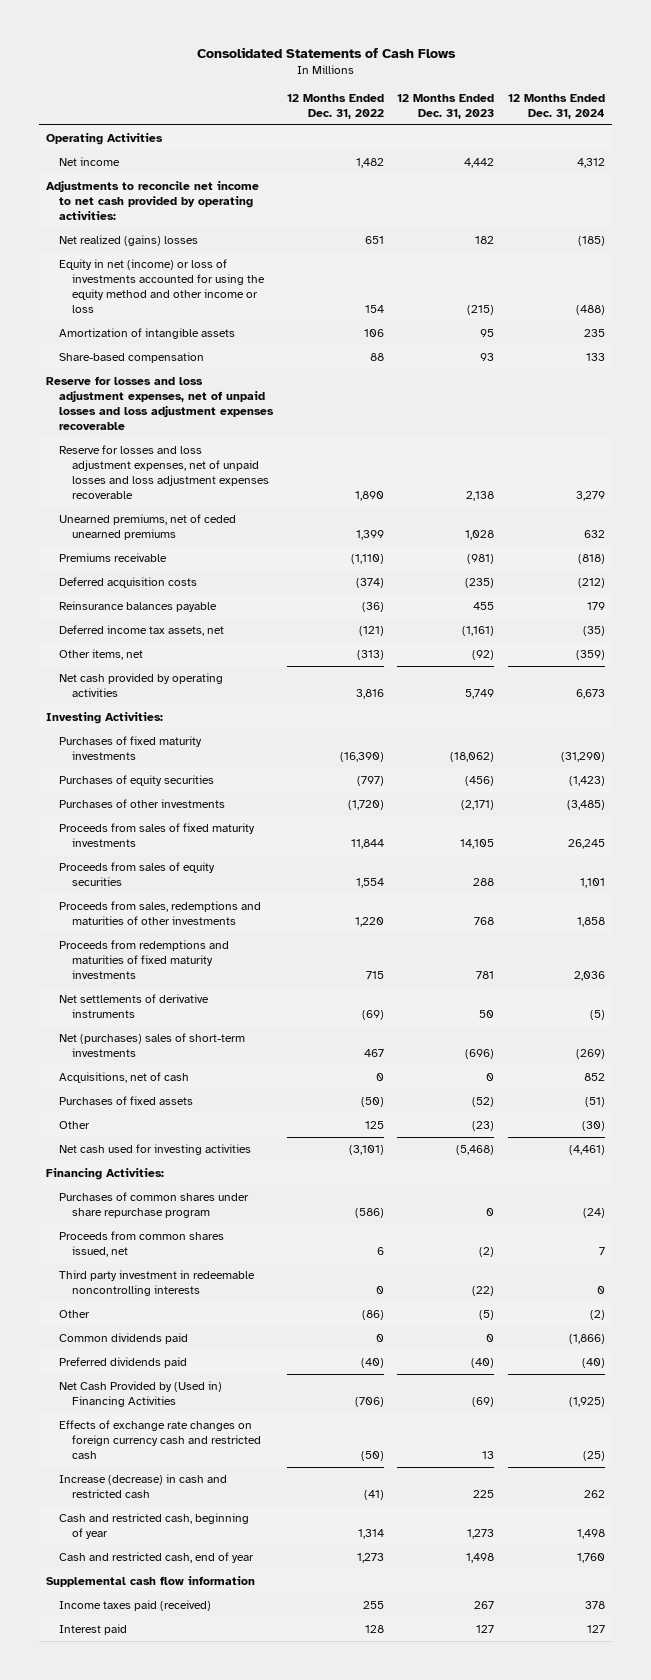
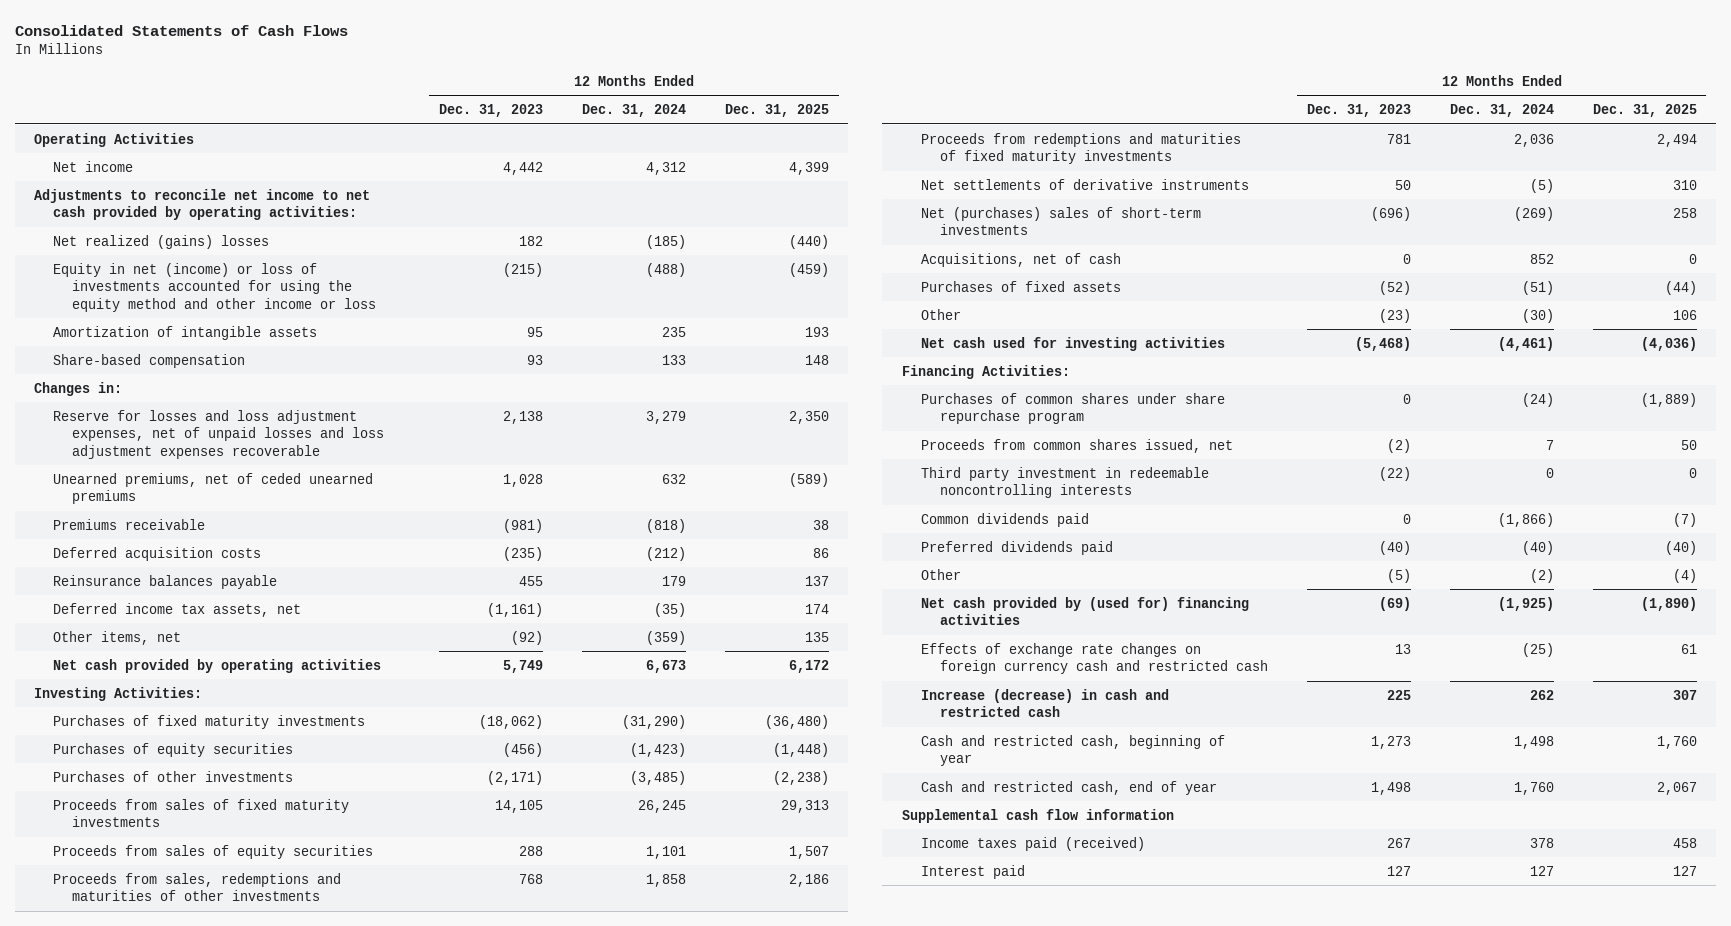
[286,94,384,120] 12 Months Ended Dec. 31, 2022 -> none
none -> [724,104,829,118] Dec. 31, 2025
[46,375,274,431] Reserve for losses and loss adjustment expenses, net of unpaid losses and loss adjustment expenses recoverable -> [34,381,123,396] Changes in:
[58,1309,90,1318] Other -> [920,568,961,580] Other
[58,1380,222,1408] Net Cash Provided by (Used in) Financing Activities -> [920,596,1249,626] Net cash provided by (used for) financing activities

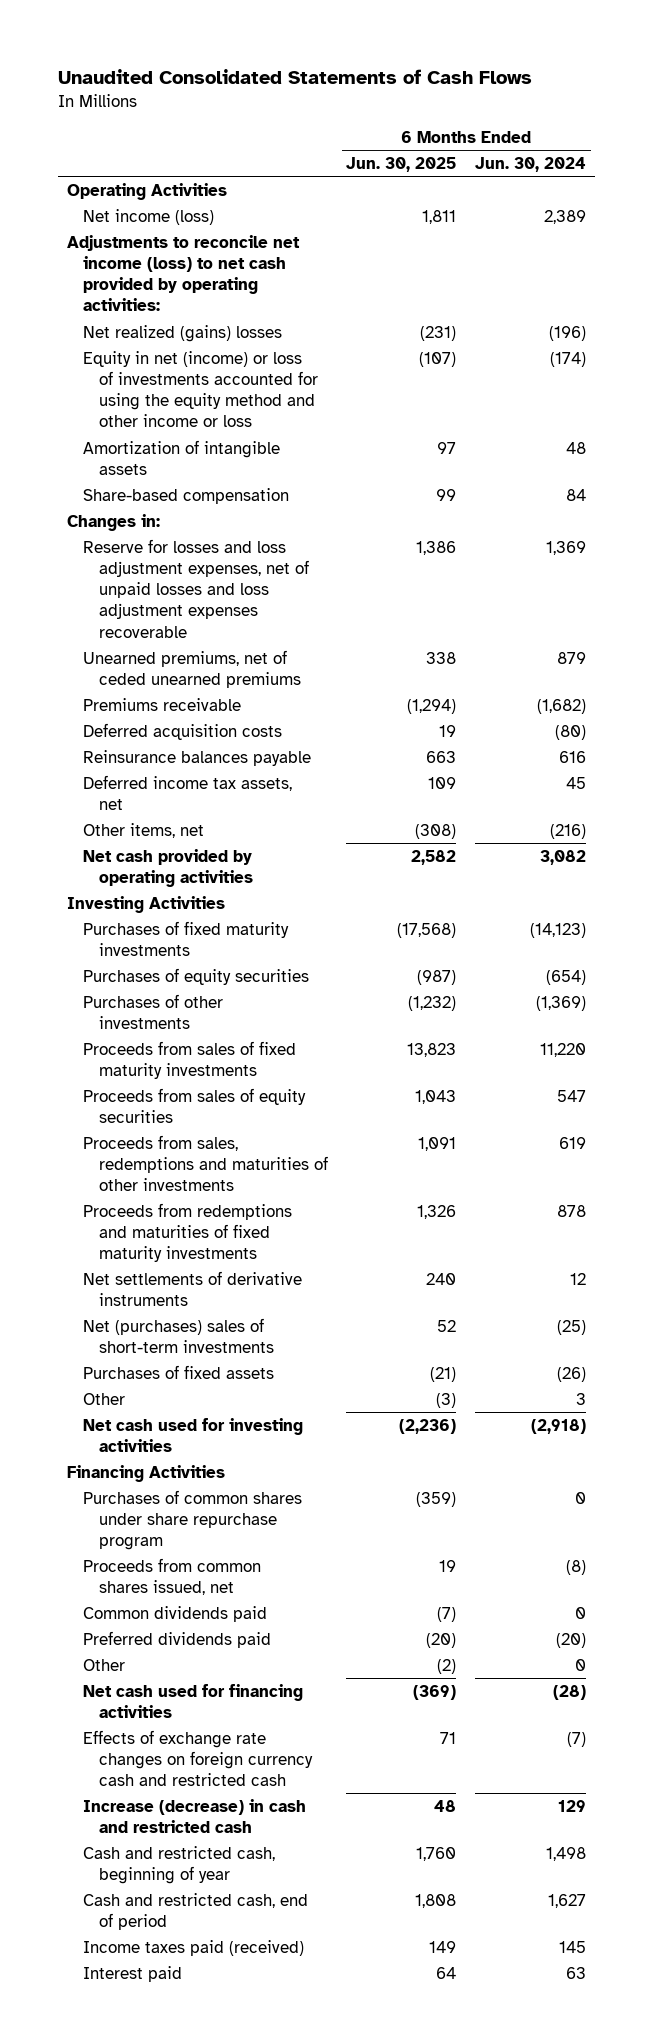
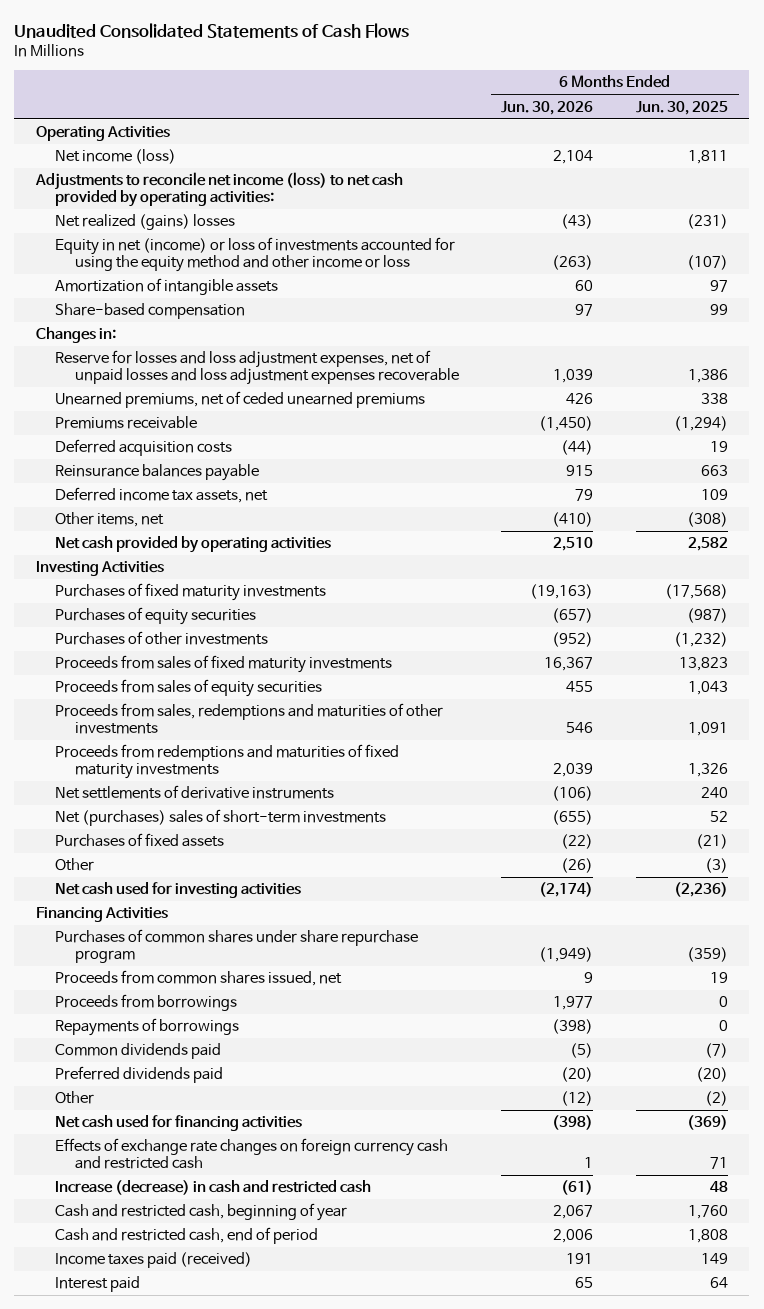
[475,157,587,173] Jun. 30, 2024 -> none
none -> [501,100,594,115] Jun. 30, 2026
none -> [55,994,238,1012] Proceeds from borrowings
none -> [55,1018,240,1037] Repayments of borrowings

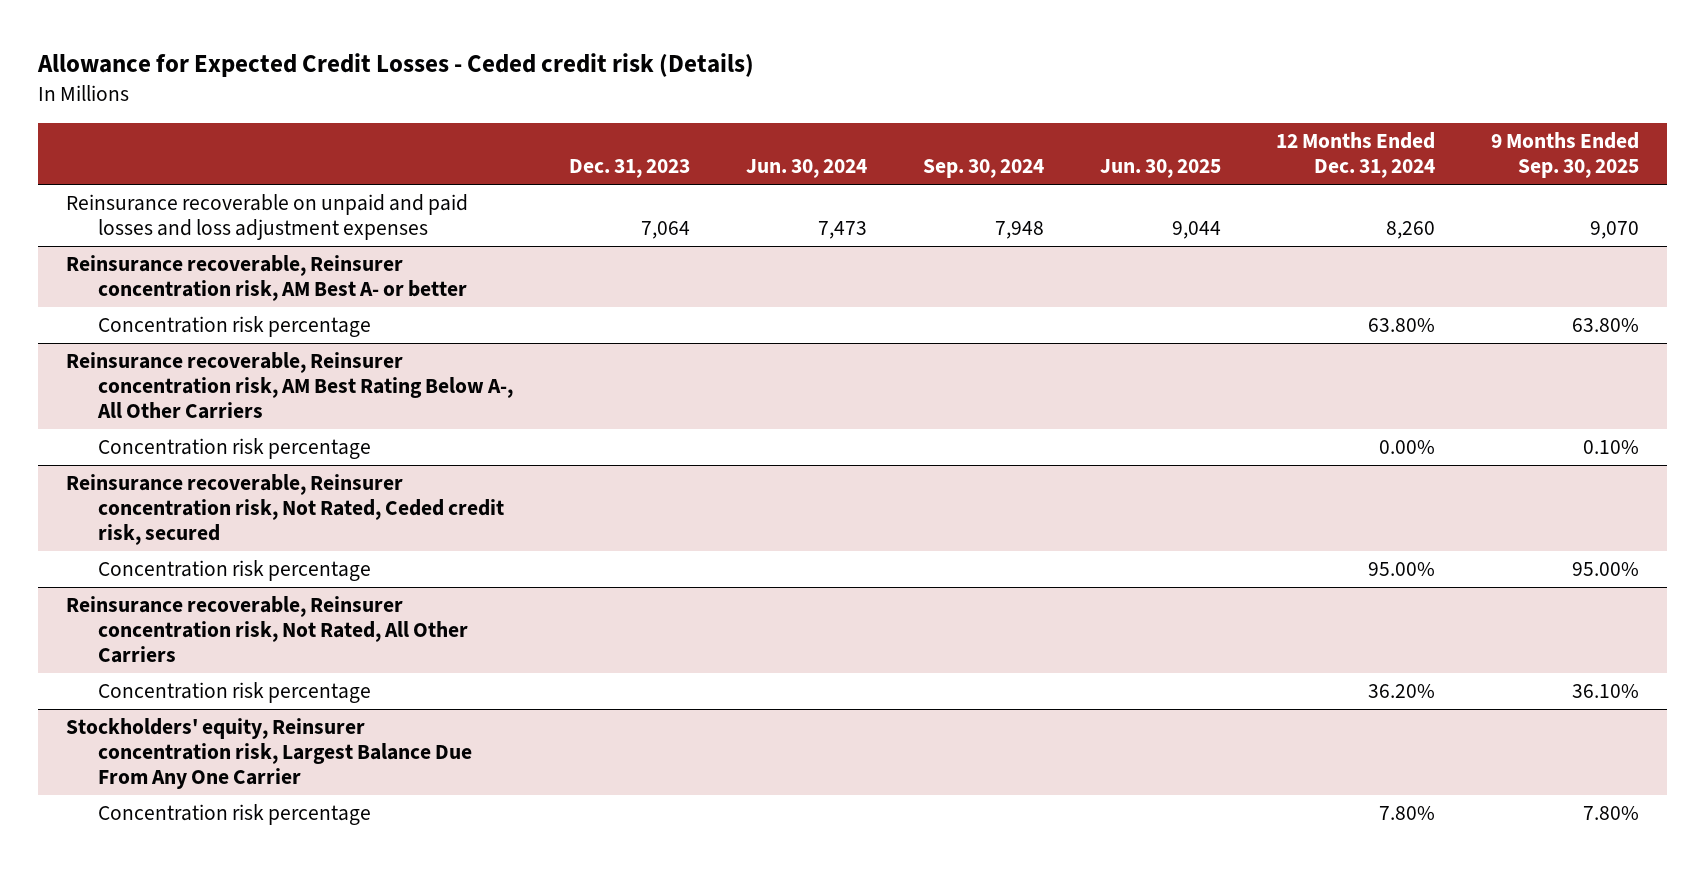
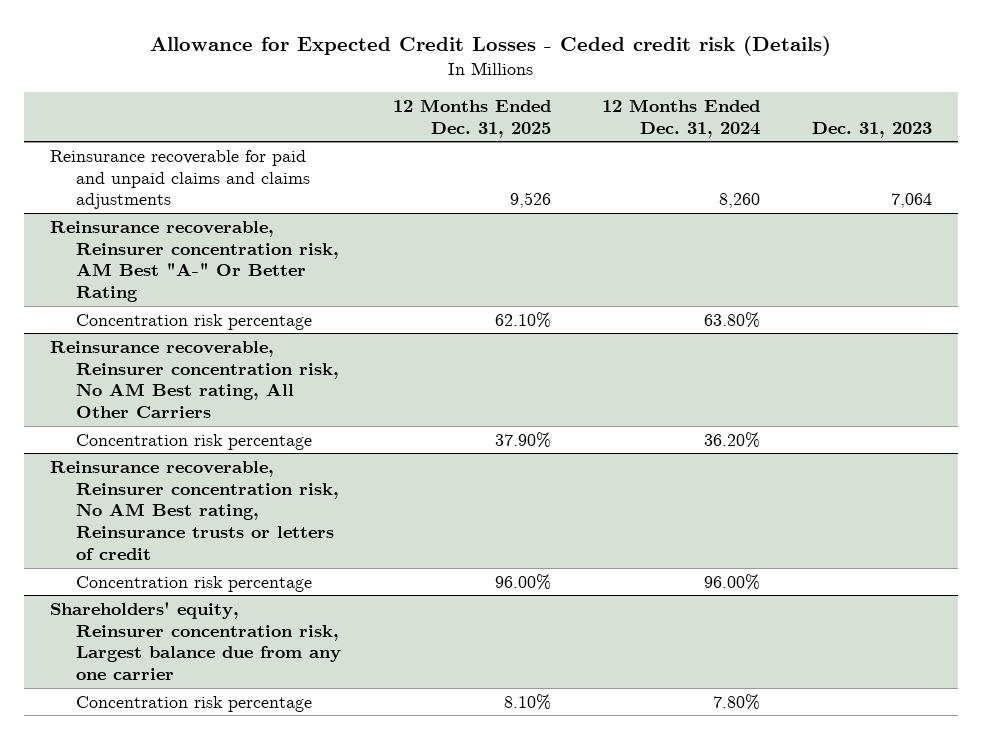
[745,159,867,179] Jun. 30, 2024 -> none
[922,159,1044,179] Sep. 30, 2024 -> none
[1099,159,1221,179] Jun. 30, 2025 -> none
[1491,132,1640,179] 9 Months Ended Sep. 30, 2025 -> none
none -> [392,98,551,138] 12 Months Ended Dec. 31, 2025
[66,194,469,241] Reinsurance recoverable on unpaid and paid losses and loss adjustment expenses -> [49,149,311,210] Reinsurance recoverable for paid and unpaid claims and claims adjustments
[66,255,468,302] Reinsurance recoverable, Reinsurer concentration risk, AM Best A- or better -> [49,220,340,303] Reinsurance recoverable, Reinsurer concentration risk, AM Best "A-" Or Better Rating
[98,438,372,460] Concentration risk percentage -> none
[66,474,505,546] Reinsurance recoverable, Reinsurer concentration risk, Not Rated, Ceded credit risk, secured -> none
[98,560,372,582] Concentration risk percentage -> none
[66,596,469,664] Reinsurance recoverable, Reinsurer concentration risk, Not Rated, All Other Carriers -> none
[66,352,514,420] Reinsurance recoverable, Reinsurer concentration risk, AM Best Rating Below A-, All Other Carriers -> [49,340,340,419] Reinsurance recoverable, Reinsurer concentration risk, No AM Best rating, All Other Carriers
none -> [49,460,340,561] Reinsurance recoverable, Reinsurer concentration risk, No AM Best rating, Reinsurance trusts or letters of credit
none -> [76,575,313,592] Concentration risk percentage
[66,718,473,790] Stockholders' equity, Reinsurer concentration risk, Largest Balance Due From Any One Carrier -> [49,601,342,681] Shareholders' equity, Reinsurer concentration risk, Largest balance due from any one carrier

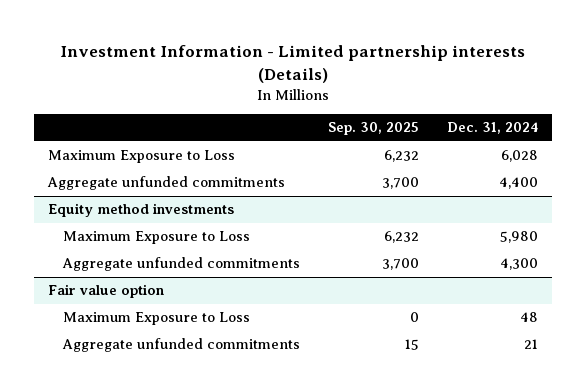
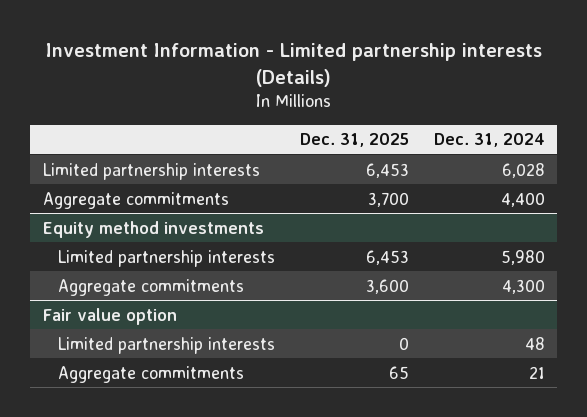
[328,122,420,136] Sep. 30, 2025 -> none
none -> [299,133,409,148] Dec. 31, 2025
[47,150,235,164] Maximum Exposure to Loss -> [42,162,260,180] Limited partnership interests
[46,176,285,191] Aggregate unfunded commitments -> [42,191,229,209] Aggregate commitments
[63,231,251,245] Maximum Exposure to Loss -> [57,249,275,267] Limited partnership interests
[62,257,301,272] Aggregate unfunded commitments -> [57,278,244,296] Aggregate commitments
[63,312,251,326] Maximum Exposure to Loss -> [57,336,275,354] Limited partnership interests
[62,338,301,353] Aggregate unfunded commitments -> [57,365,244,383] Aggregate commitments

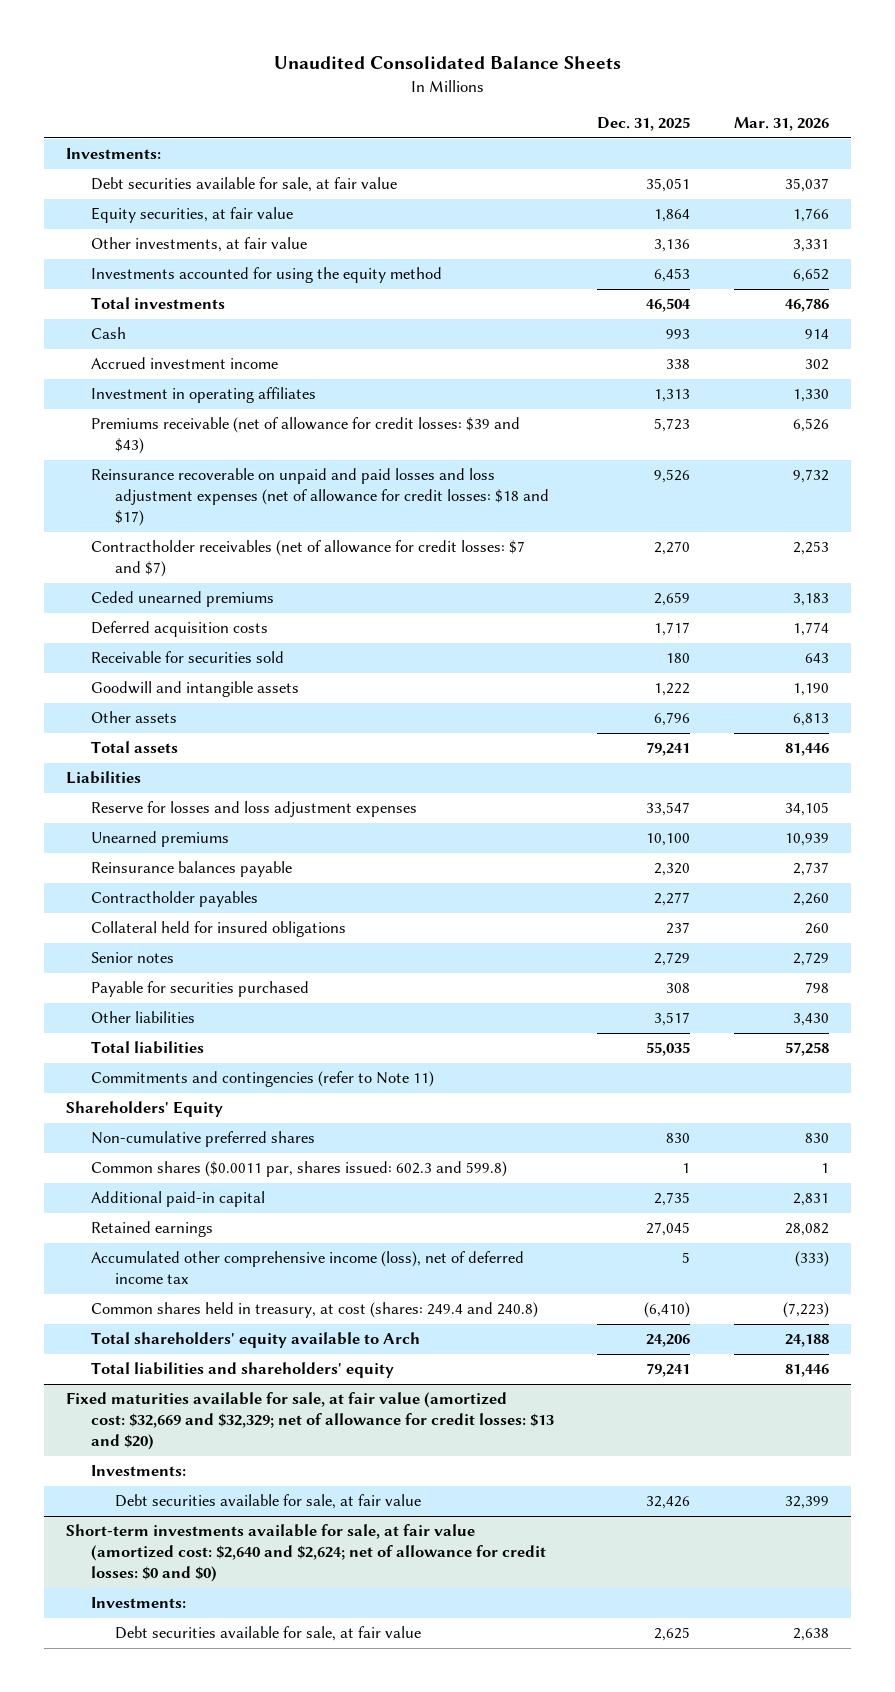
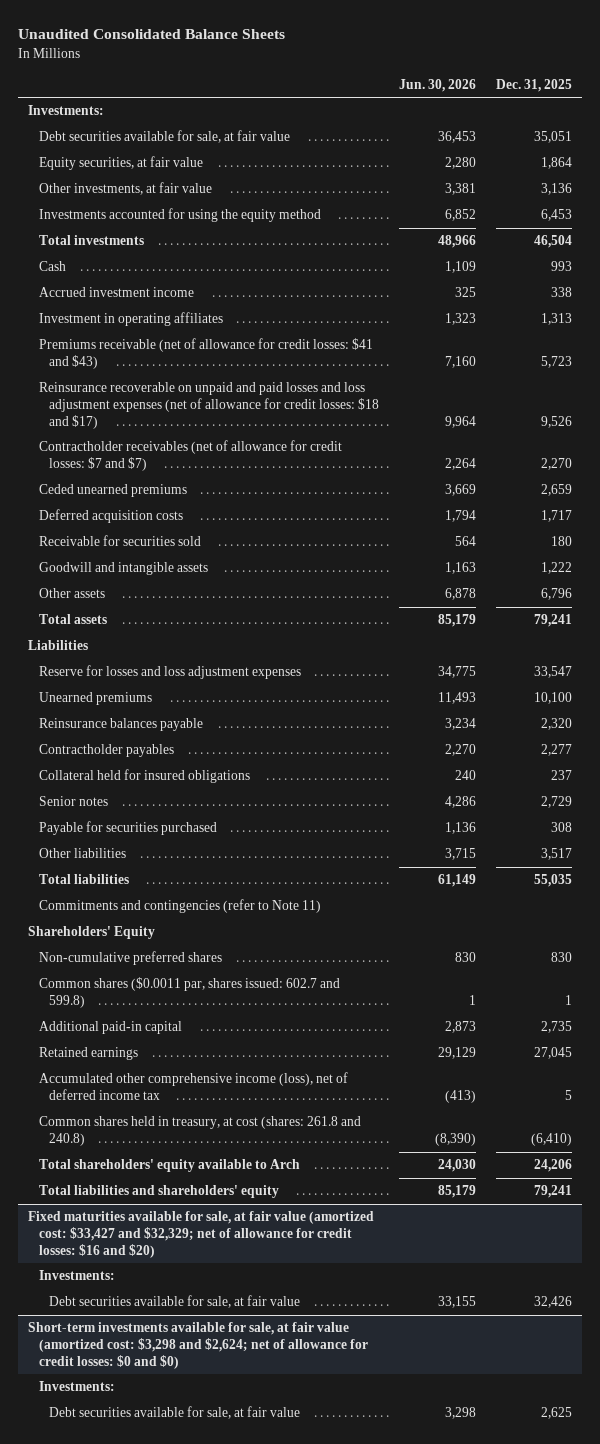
[734,117,830,132] Mar. 31, 2026 -> none
none -> [399,78,477,92] Jun. 30, 2026
[90,417,520,455] Premiums receivable (net of allowance for credit losses: $39 and $43) -> [38,338,373,370] Premiums receivable (net of allowance for credit losses: $41 and $43)
[90,1161,507,1178] Common shares ($0.0011 par, shares issued: 602.3 and 599.8) -> [38,977,340,1009] Common shares ($0.0011 par, shares issued: 602.7 and 599.8)
[90,1302,538,1319] Common shares held in treasury, at cost (shares: 249.4 and 240.8) -> [38,1116,361,1147] Common shares held in treasury, at cost (shares: 261.8 and 240.8)
[65,1392,554,1451] Fixed maturities available for sale, at fair value (amortized cost: $32,669 and $32,329; net of allowance for credit losses: $13 and $20) -> [28,1211,375,1258] Fixed maturities available for sale, at fair value (amortized cost: $33,427 and $32,329; net of allowance for credit losses: $16 and $20)
[65,1524,546,1583] Short-term investments available for sale, at fair value (amortized cost: $2,640 and $2,624; net of allowance for credit losses: $0 and $0) -> [28,1322,368,1369] Short-term investments available for sale, at fair value (amortized cost: $3,298 and $2,624; net of allowance for credit losses: $0 and $0)

